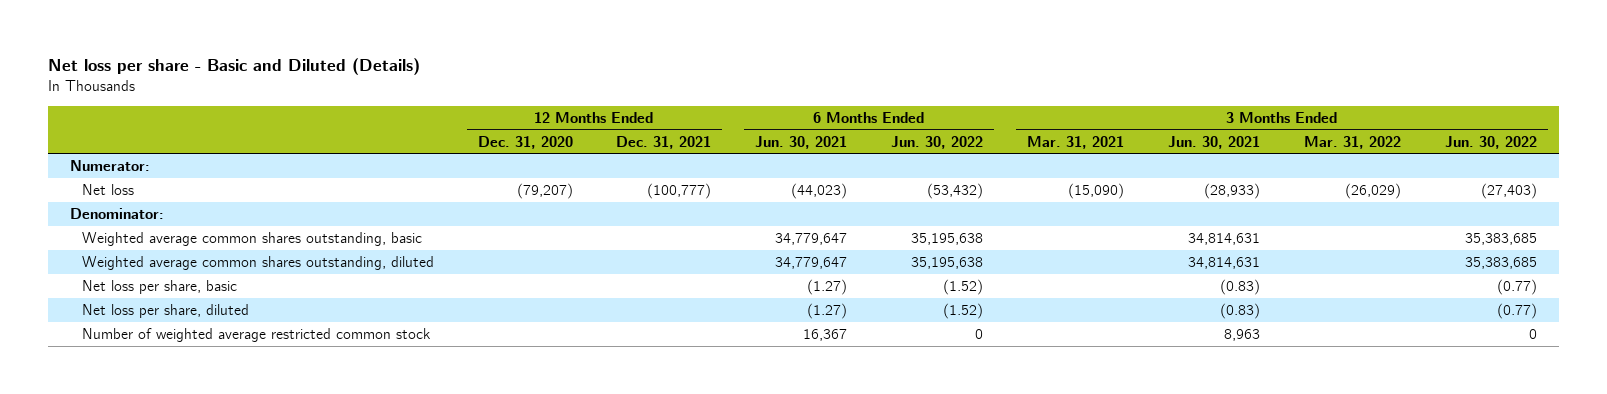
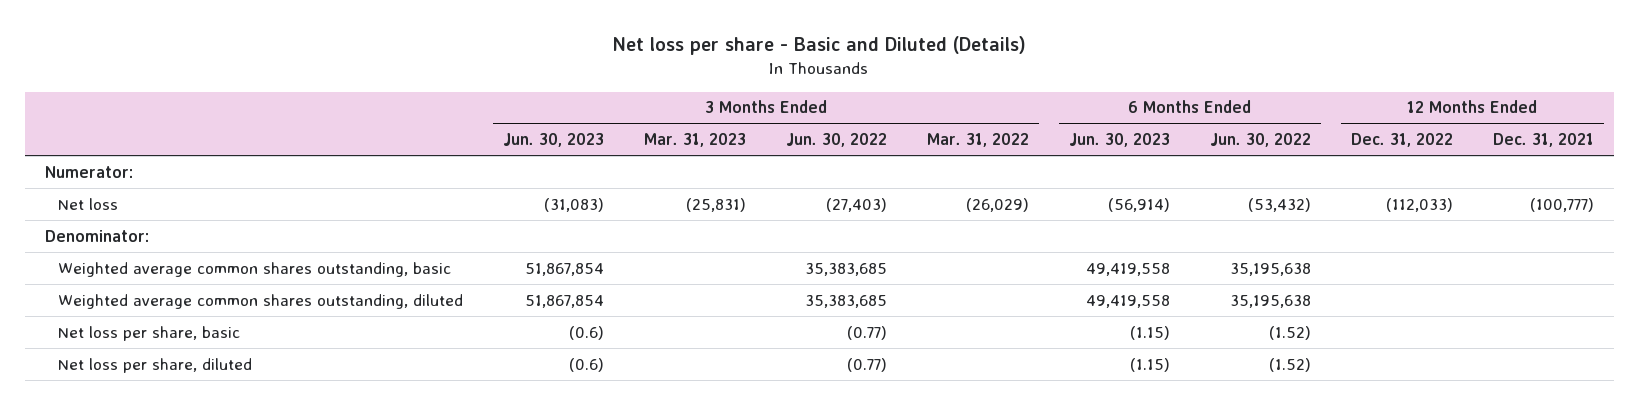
[477,135,573,149] Dec. 31, 2020 -> none
[755,135,848,149] Jun. 30, 2021 -> none
[1027,135,1125,149] Mar. 31, 2021 -> none
[1168,135,1261,149] Jun. 30, 2021 -> none
none -> [502,133,604,148] Jun. 30, 2023
none -> [643,133,746,148] Mar. 31, 2023
none -> [1068,133,1170,148] Jun. 30, 2023
none -> [1350,133,1453,148] Dec. 31, 2022
[81,327,431,342] Number of weighted average restricted common stock -> none

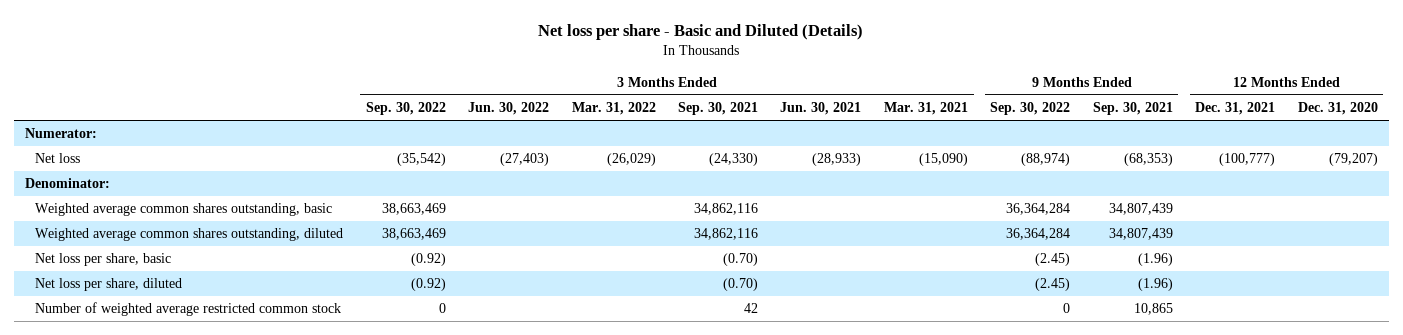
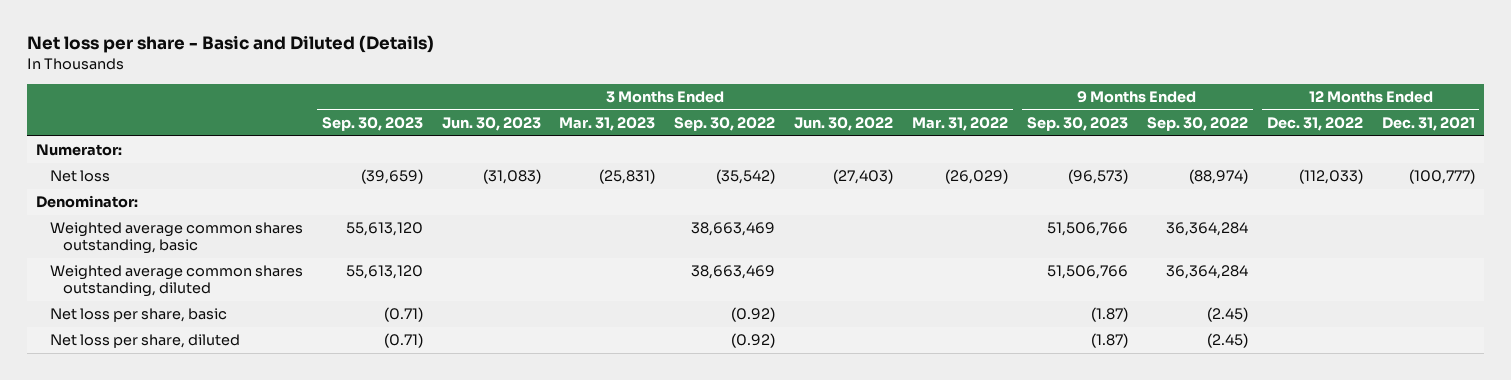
[678,102,759,116] Sep. 30, 2021 -> none
[780,102,862,116] Jun. 30, 2021 -> none
[883,102,968,116] Mar. 31, 2021 -> none
[1092,102,1173,116] Sep. 30, 2021 -> none
[1297,102,1378,116] Dec. 31, 2020 -> none
none -> [321,116,423,131] Sep. 30, 2023
none -> [441,116,541,131] Jun. 30, 2023
none -> [559,116,656,131] Mar. 31, 2023
none -> [1027,116,1129,131] Sep. 30, 2023
none -> [1266,116,1363,131] Dec. 31, 2022
[35,302,342,317] Number of weighted average restricted common stock -> none

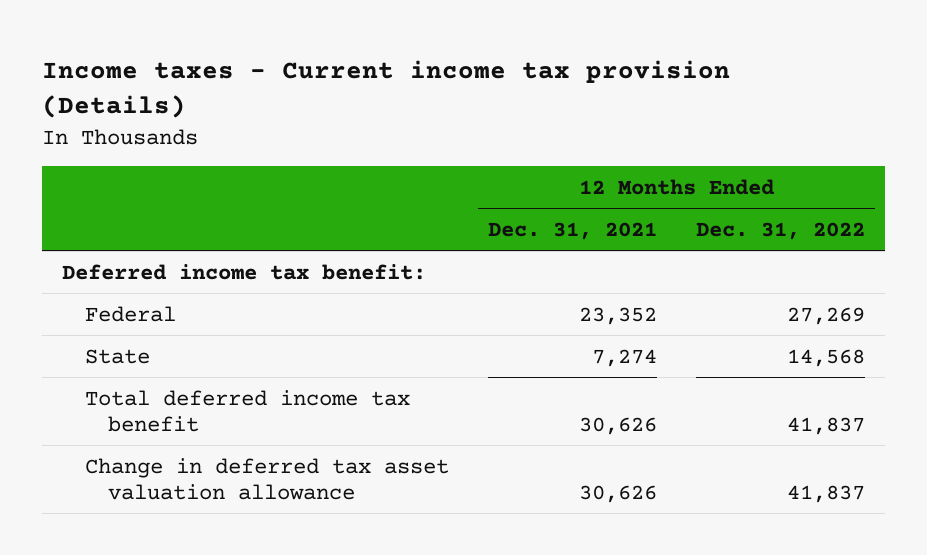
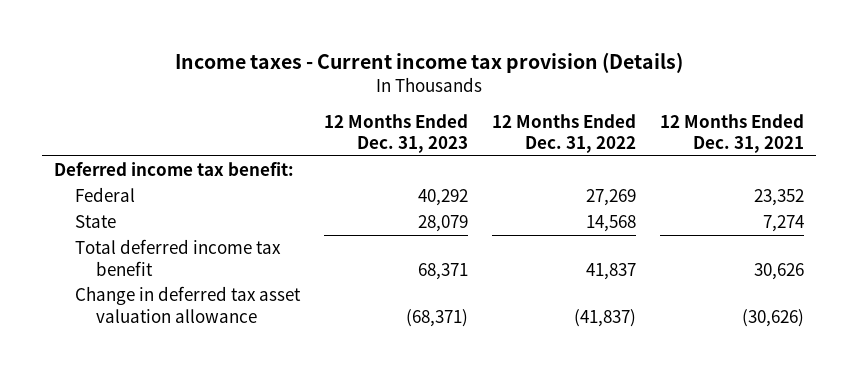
none -> [324,113,469,154] 12 Months Ended Dec. 31, 2023
[579,485,658,504] 30,626 -> [741,308,804,327] (30,626)
[787,485,866,504] 41,837 -> [574,308,637,327] (41,837)

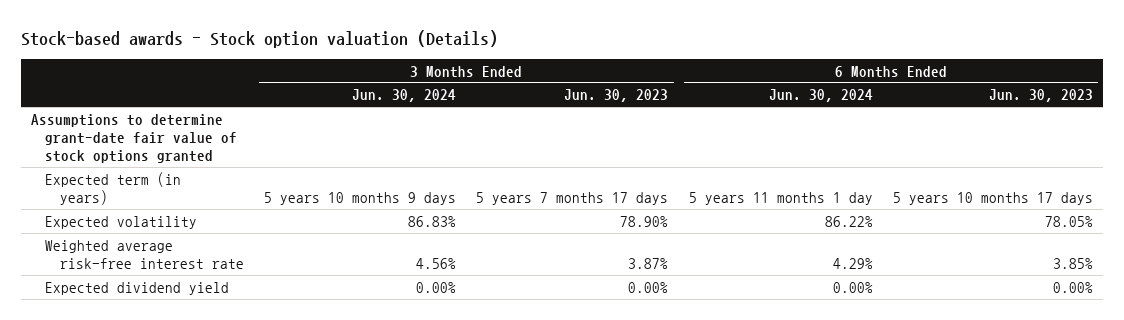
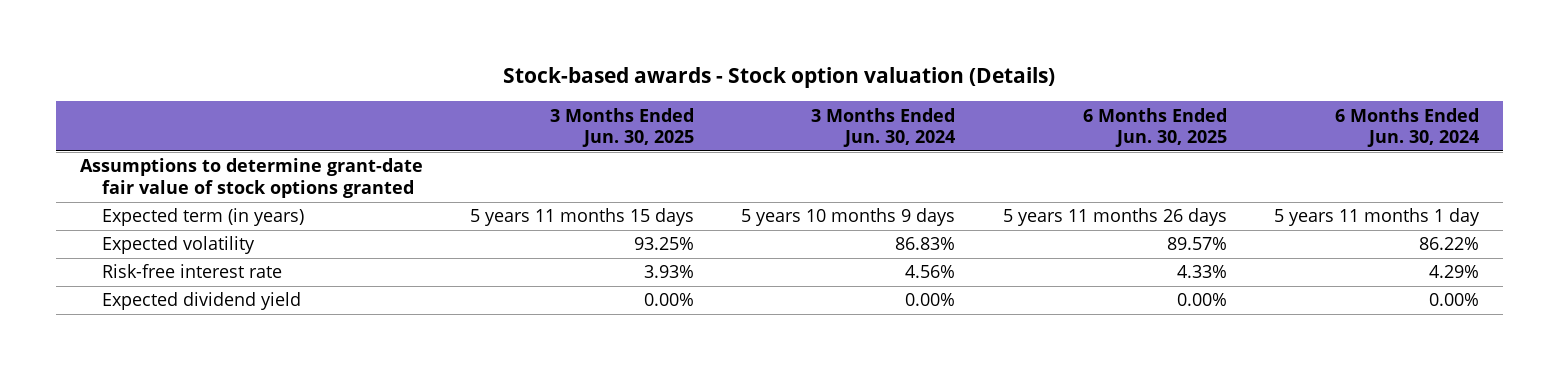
[564,89,669,103] Jun. 30, 2023 -> none
[989,89,1094,103] Jun. 30, 2023 -> none
none -> [550,107,695,148] 3 Months Ended Jun. 30, 2025
none -> [1082,107,1227,148] 6 Months Ended Jun. 30, 2025
[45,239,244,269] Weighted average risk-free interest rate -> [101,264,282,279] Risk-free interest rate

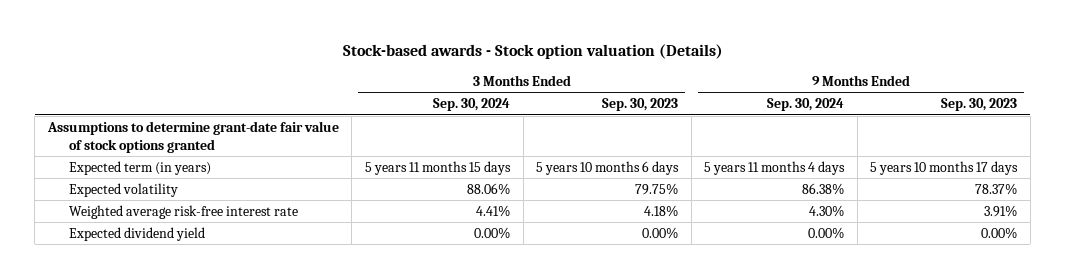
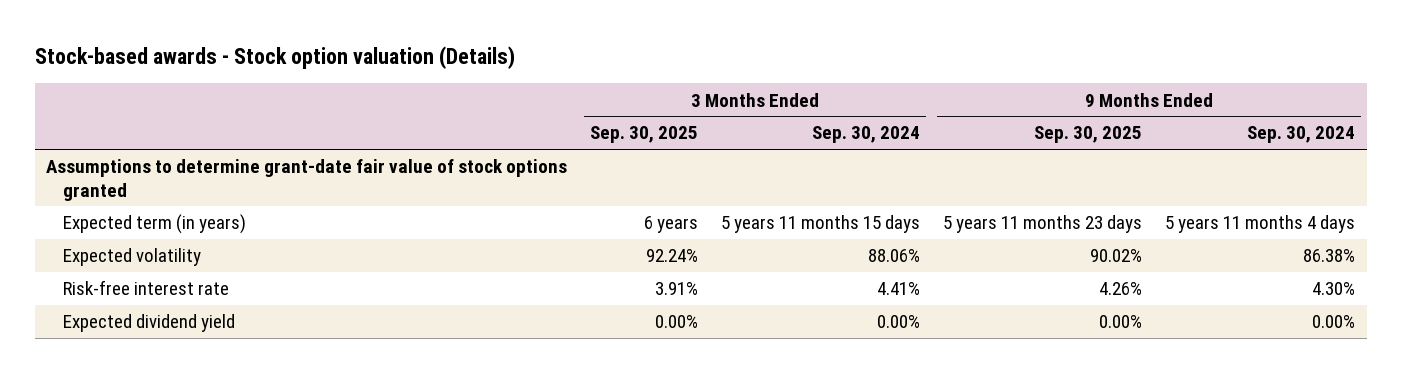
[602,98,679,112] Sep. 30, 2023 -> none
[941,98,1018,112] Sep. 30, 2023 -> none
none -> [590,126,699,144] Sep. 30, 2025
none -> [1034,126,1143,144] Sep. 30, 2025
[69,204,299,219] Weighted average risk-free interest rate -> [63,280,230,296] Risk-free interest rate

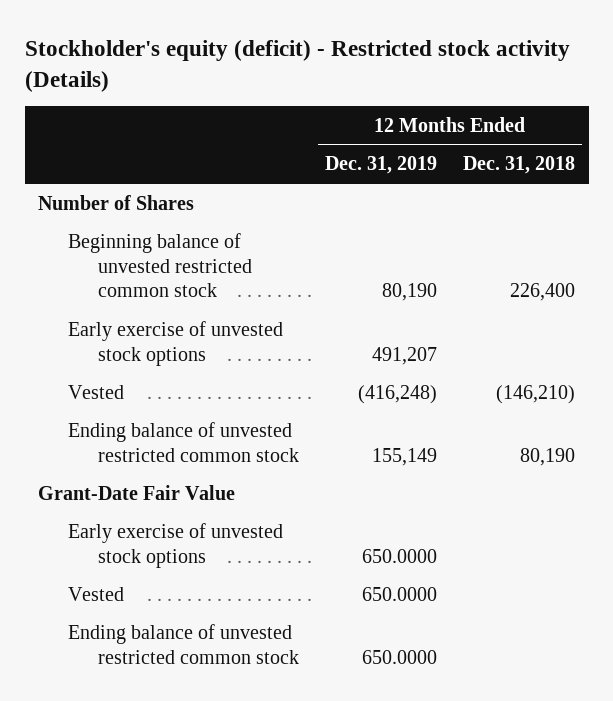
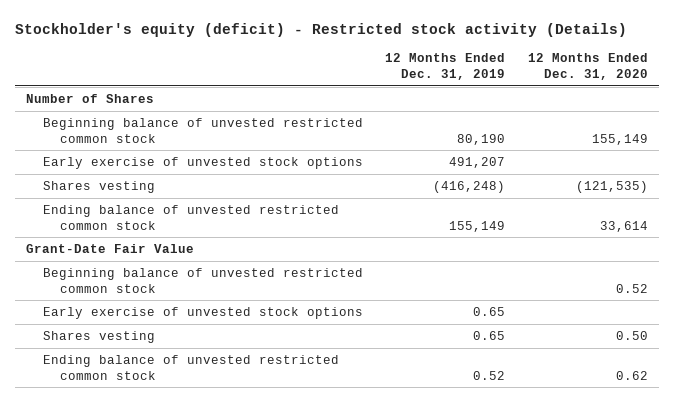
[463,156,576,175] Dec. 31, 2018 -> none
none -> [527,53,648,80] 12 Months Ended Dec. 31, 2020
[67,384,124,399] Vested -> [42,181,155,194] Shares vesting
[67,586,124,601] Vested -> none
none -> [42,268,363,293] Beginning balance of unvested restricted common stock
[361,548,437,563] 650.0000 -> [473,307,506,317] 0.65
none -> [42,331,155,344] Shares vesting
[361,649,437,664] 650.0000 -> [473,370,506,380] 0.52

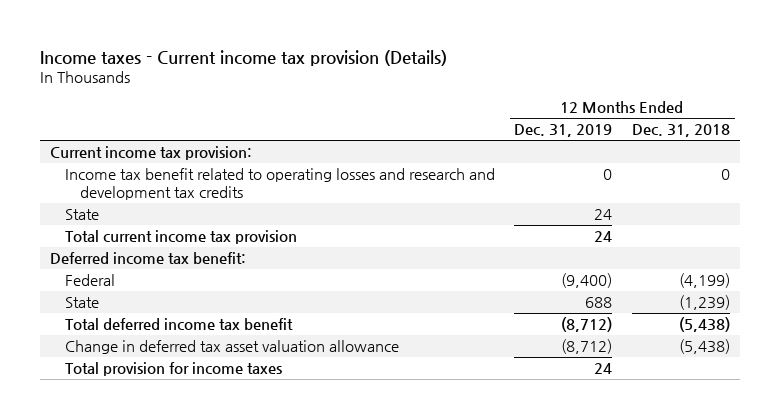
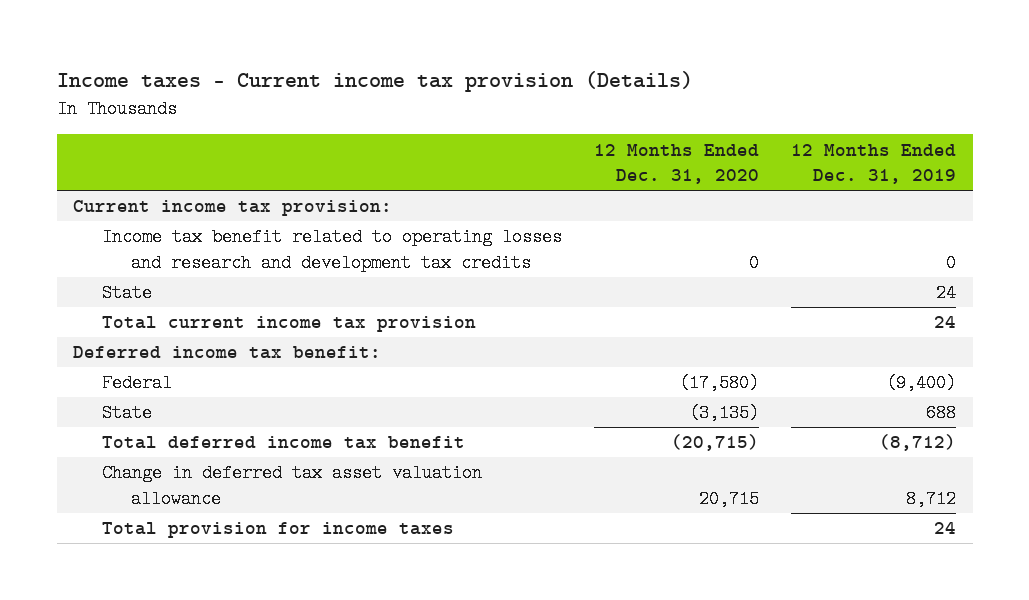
[631,124,730,138] Dec. 31, 2018 -> none
none -> [594,143,760,185] 12 Months Ended Dec. 31, 2020
[561,339,613,355] (8,712) -> [906,489,957,508] 8,712

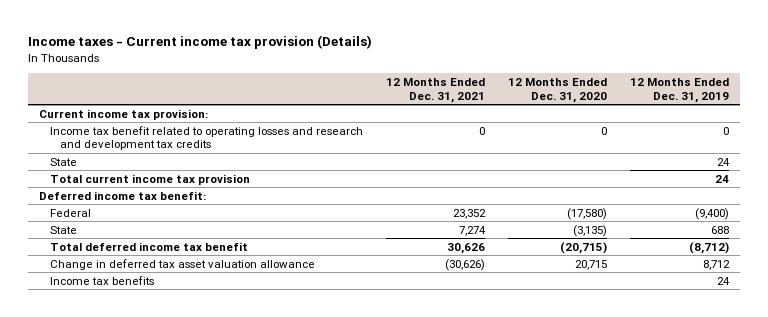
none -> [385,78,485,103] 12 Months Ended Dec. 31, 2021
[101,522,454,539] Total provision for income taxes -> [49,275,154,285] Income tax benefits

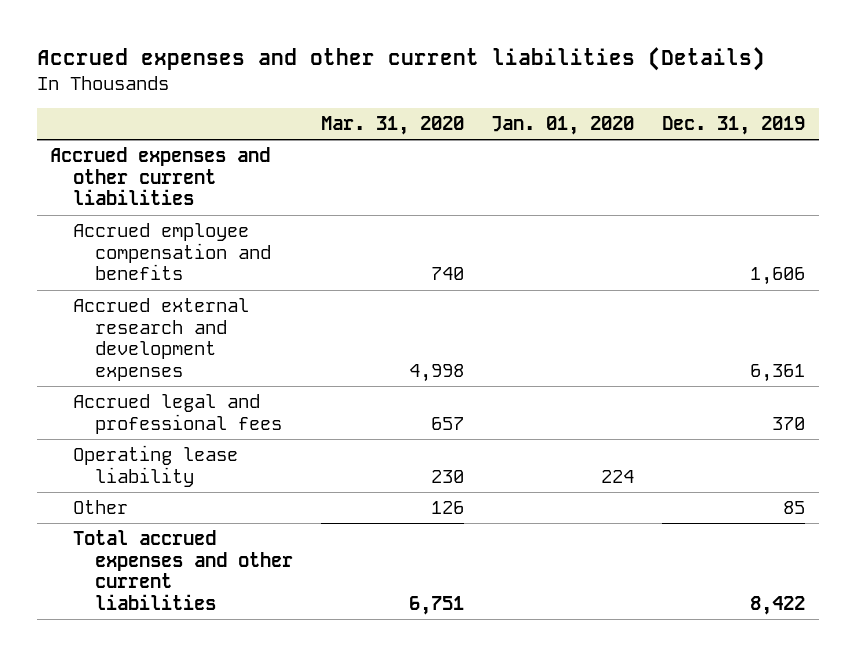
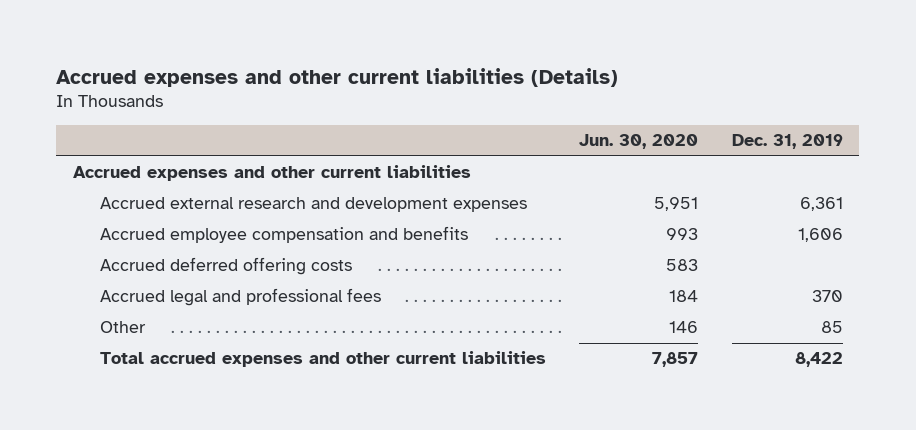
[320,115,464,135] Mar. 31, 2020 -> none
[491,115,635,135] Jan. 01, 2020 -> none
none -> [579,134,699,150] Jun. 30, 2020
[72,223,271,281] Accrued employee compensation and benefits -> [99,226,468,244] Accrued employee compensation and benefits
none -> [99,257,352,276] Accrued deferred offering costs
[72,445,238,487] Operating lease liability -> none

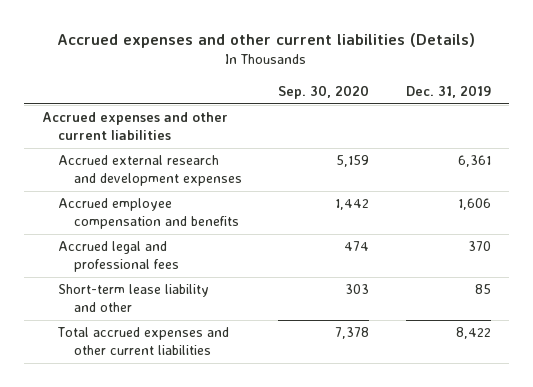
[579,134,699,150] Jun. 30, 2020 -> none
none -> [278,84,370,99] Sep. 30, 2020
[99,257,352,276] Accrued deferred offering costs -> none
[99,321,146,334] Other -> none
none -> [57,284,209,313] Short-term lease liability and other

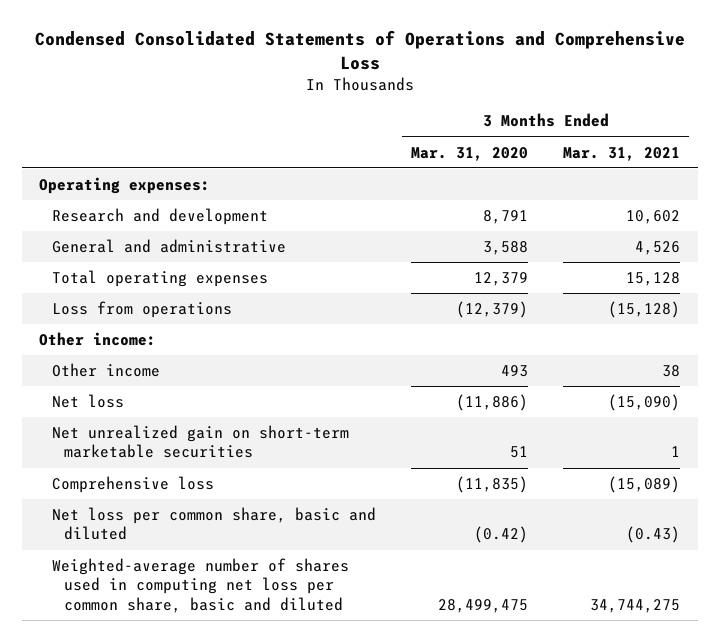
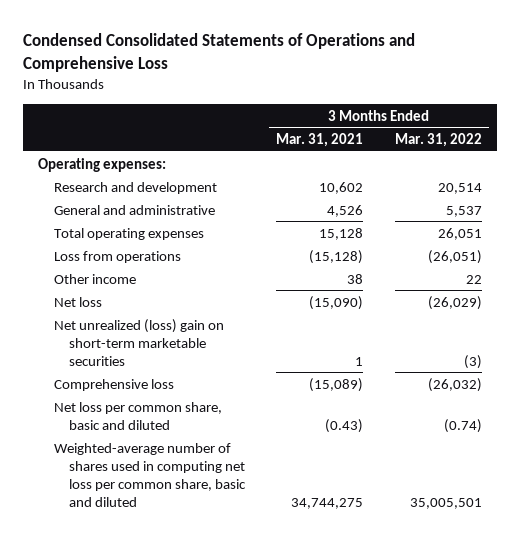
[411,146,529,161] Mar. 31, 2020 -> none
none -> [394,133,482,148] Mar. 31, 2022
[39,332,157,347] Other income: -> none
[51,425,349,459] Net unrealized gain on short-term marketable securities -> [53,318,224,366] Net unrealized (loss) gain on short-term marketable securities

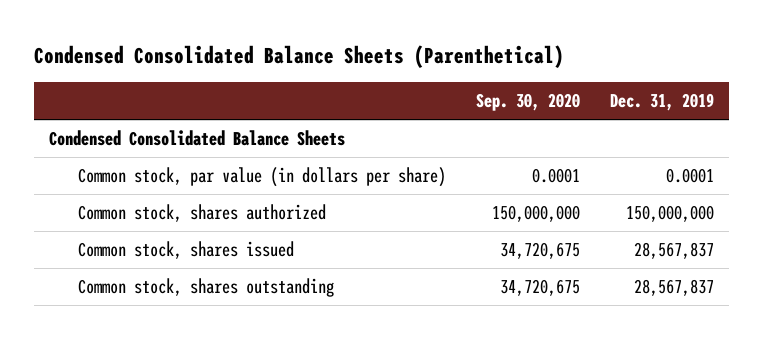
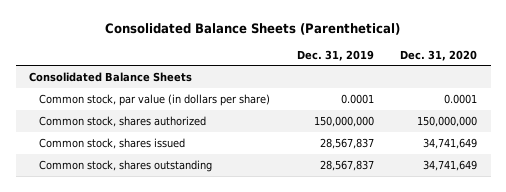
[34,45,565,69] Condensed Consolidated Balance Sheets (Parenthetical) -> [105,22,401,35] Consolidated Balance Sheets (Parenthetical)
[475,92,580,111] Sep. 30, 2020 -> none
none -> [400,49,478,61] Dec. 31, 2020
[49,130,346,147] Condensed Consolidated Balance Sheets -> [28,71,192,82] Consolidated Balance Sheets

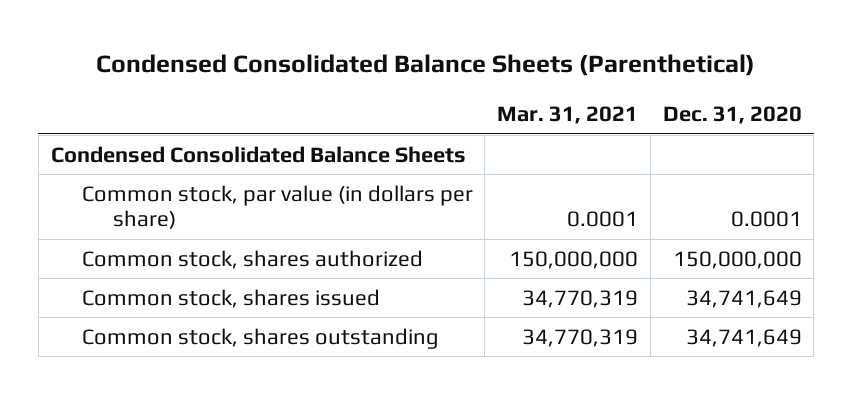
[105,22,401,35] Consolidated Balance Sheets (Parenthetical) -> [96,54,756,77] Condensed Consolidated Balance Sheets (Parenthetical)
[296,49,374,61] Dec. 31, 2019 -> none
none -> [497,106,639,125] Mar. 31, 2021
[28,71,192,82] Consolidated Balance Sheets -> [50,145,466,163] Condensed Consolidated Balance Sheets

